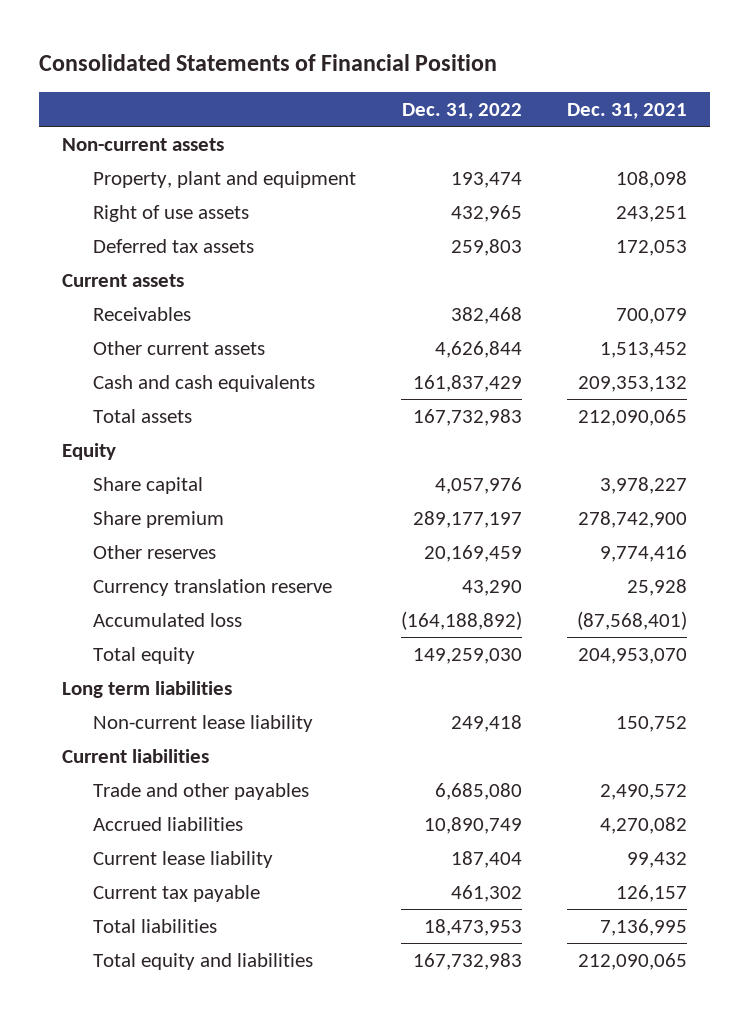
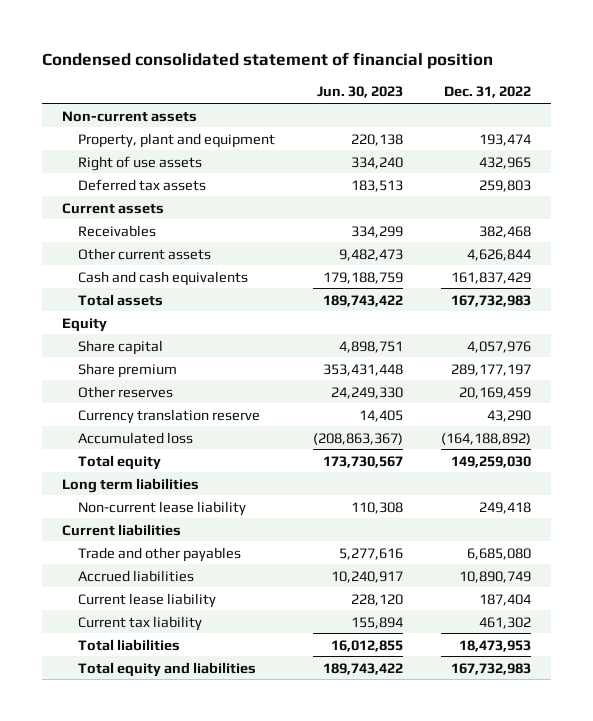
[38,54,497,72] Consolidated Statements of Financial Position -> [42,52,494,70] Condensed consolidated statement of financial position
[567,103,688,120] Dec. 31, 2021 -> none
none -> [316,86,403,99] Jun. 30, 2023
[92,884,260,902] Current tax payable -> [77,615,202,631] Current tax liability

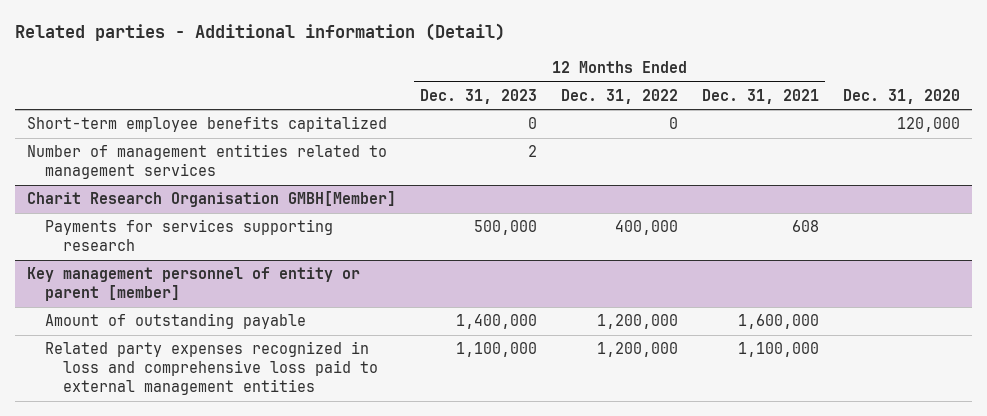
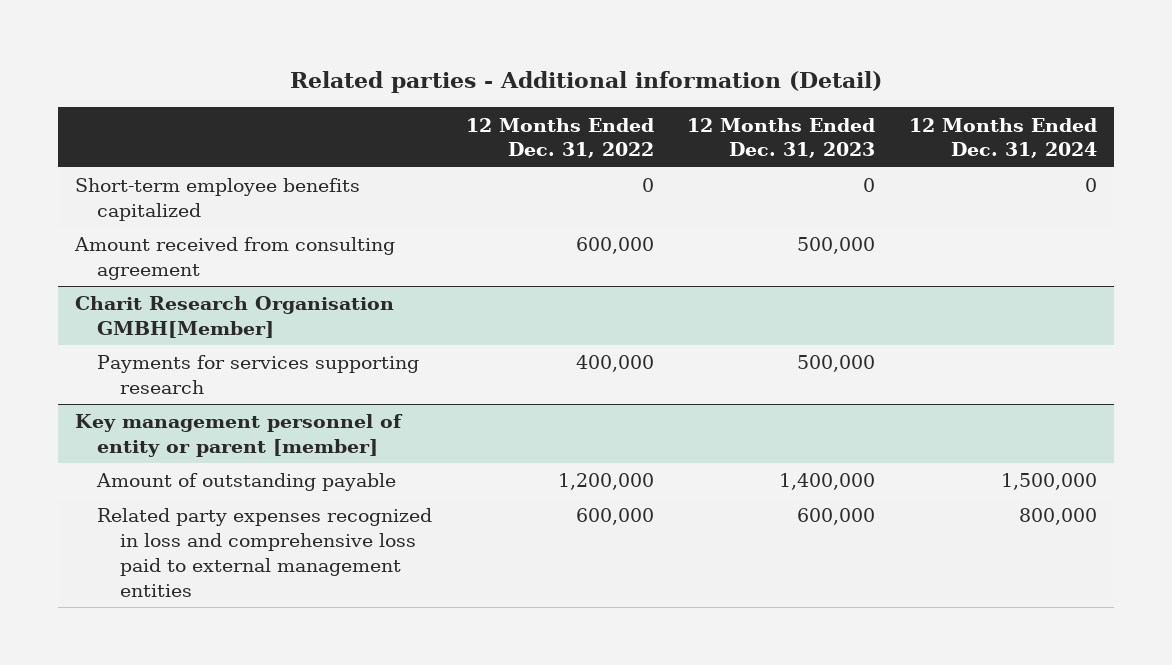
[702,88,820,104] Dec. 31, 2021 -> none
[842,88,960,104] Dec. 31, 2020 -> none
none -> [908,117,1097,159] 12 Months Ended Dec. 31, 2024
[27,144,388,180] Number of management entities related to management services -> none
none -> [74,237,396,281] Amount received from consulting agreement
[456,342,538,358] 1,100,000 -> [797,508,876,526] 600,000
[597,342,679,358] 1,200,000 -> [575,508,654,526] 600,000

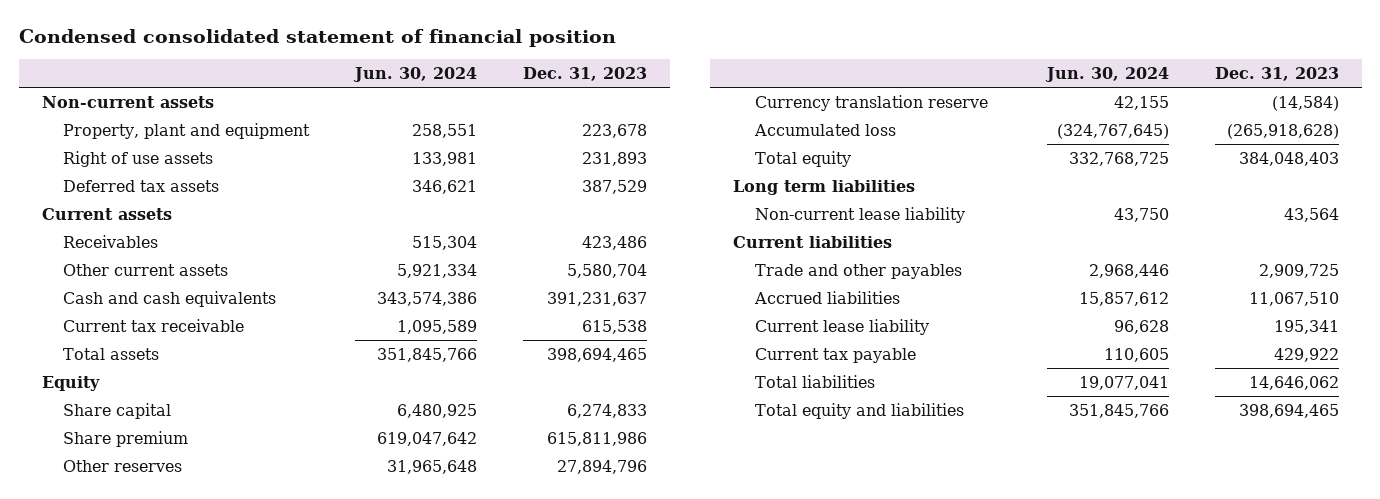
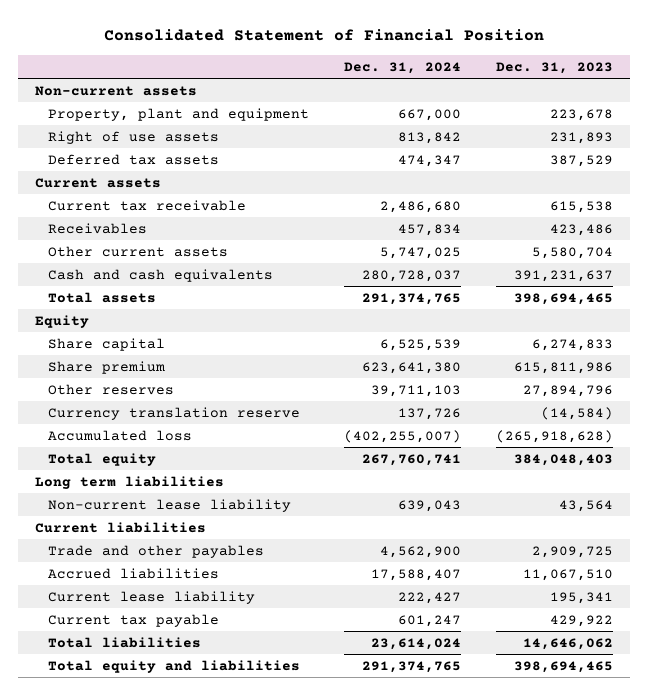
[18,29,616,48] Condensed consolidated statement of financial position -> [104,29,545,42] Consolidated Statement of Financial Position
[353,66,478,82] Jun. 30, 2024 -> none
none -> [344,61,462,74] Dec. 31, 2024
[63,318,245,332] Current tax receivable -> [48,199,247,211] Current tax receivable

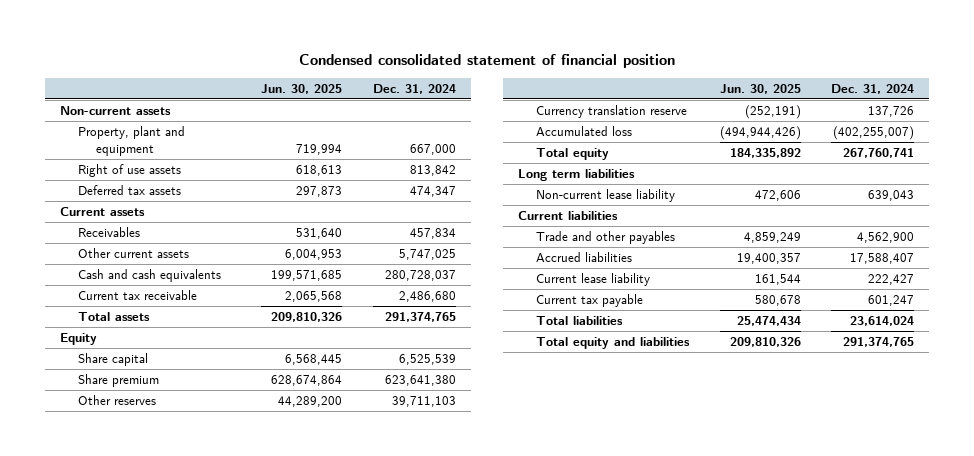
[104,29,545,42] Consolidated Statement of Financial Position -> [298,53,675,68] Condensed consolidated statement of financial position
[495,61,613,74] Dec. 31, 2023 -> none
none -> [261,83,343,94] Jun. 30, 2025
[48,199,247,211] Current tax receivable -> [77,290,197,301] Current tax receivable

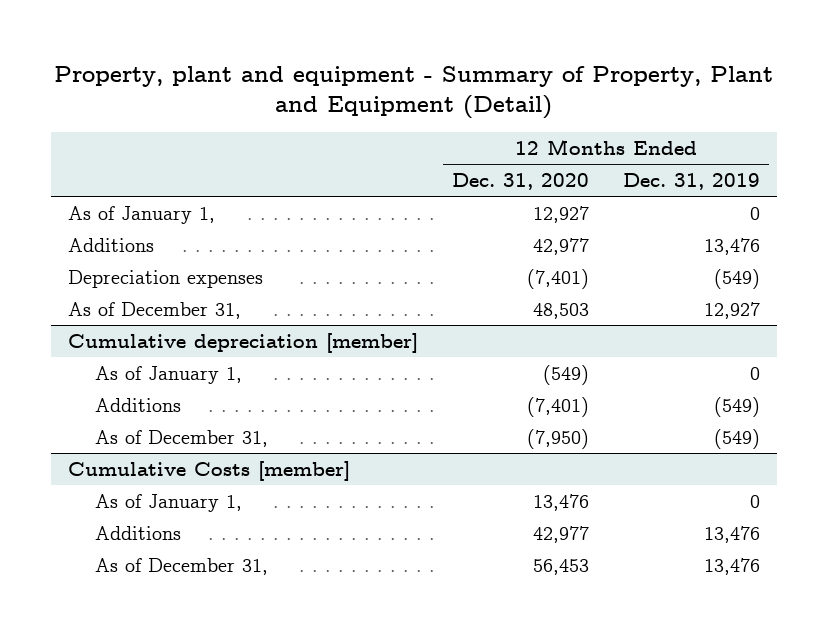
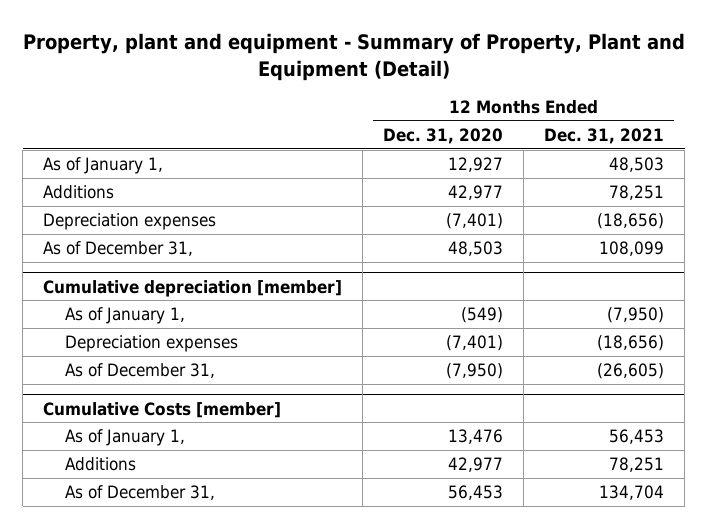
[623,173,761,191] Dec. 31, 2019 -> none
none -> [544,127,665,144] Dec. 31, 2021
[94,397,181,412] Additions -> [64,335,238,353] Depreciation expenses

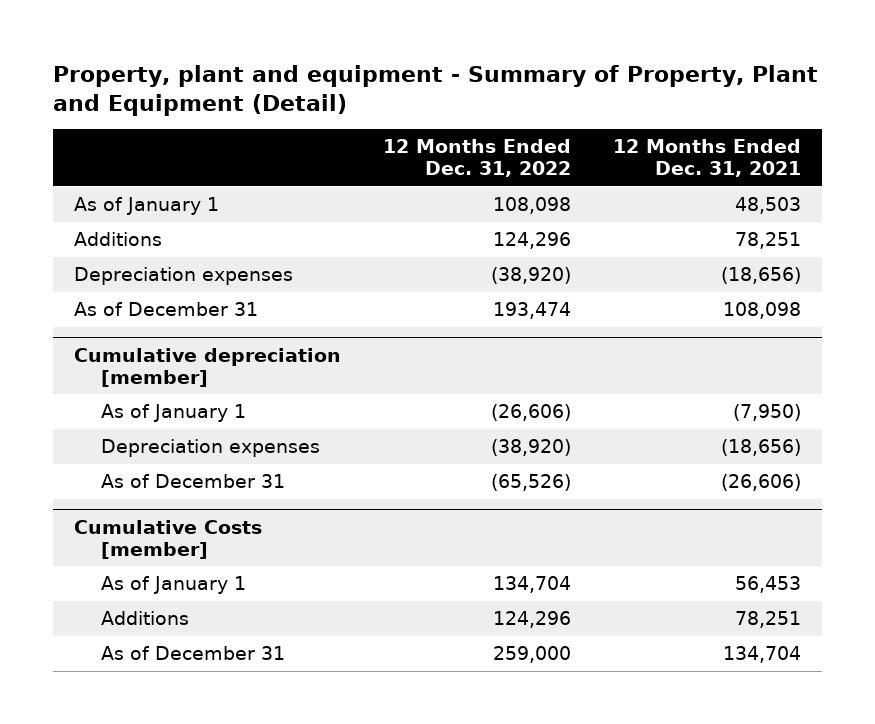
[383,127,504,144] Dec. 31, 2020 -> none
none -> [383,139,572,178] 12 Months Ended Dec. 31, 2022
[43,157,164,175] As of January 1, -> [73,197,219,216] As of January 1
[43,241,194,257] As of December 31, -> [73,302,258,317] As of December 31
[599,241,665,257] 108,099 -> [723,302,802,320] 108,098
[64,307,185,325] As of January 1, -> [101,404,247,423] As of January 1
[64,363,215,379] As of December 31, -> [101,474,286,489] As of December 31
[597,363,665,380] (26,605) -> [721,474,802,492] (26,606)
[64,429,185,447] As of January 1, -> [101,576,247,595] As of January 1
[64,485,215,501] As of December 31, -> [101,646,286,661] As of December 31

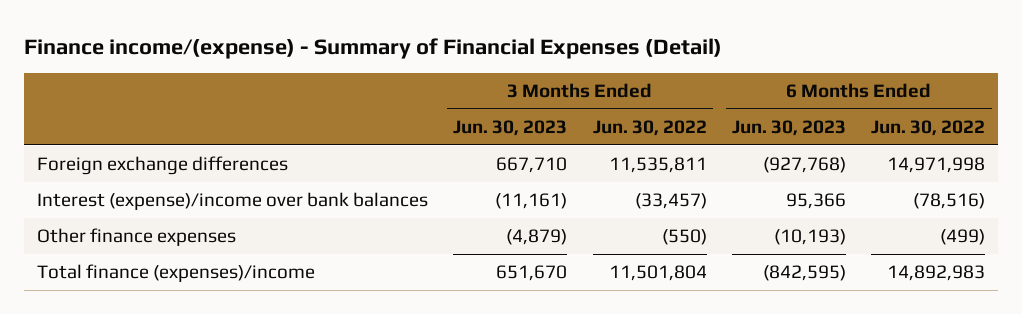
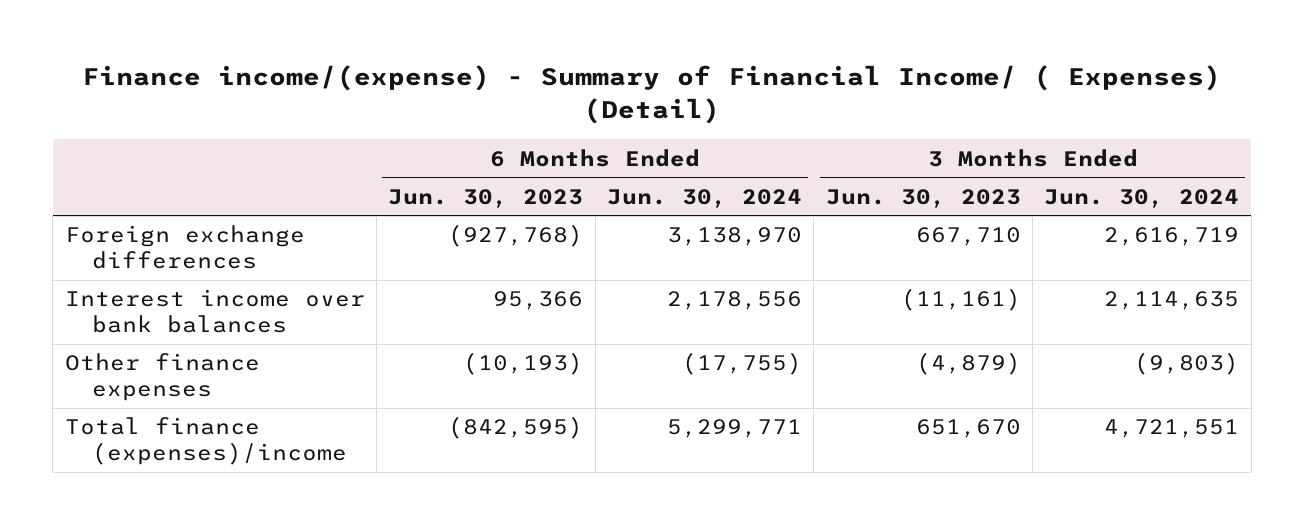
[24,37,723,59] Finance income/(expense) - Summary of Financial Expenses (Detail) -> [81,65,1221,125] Finance income/(expense) - Summary of Financial Income/ ( Expenses) (Detail)
[592,120,707,137] Jun. 30, 2022 -> none
[871,120,986,137] Jun. 30, 2022 -> none
none -> [606,188,802,208] Jun. 30, 2024
none -> [1044,188,1240,208] Jun. 30, 2024
[36,192,428,211] Interest (expense)/income over bank balances -> [64,289,365,334] Interest income over bank balances

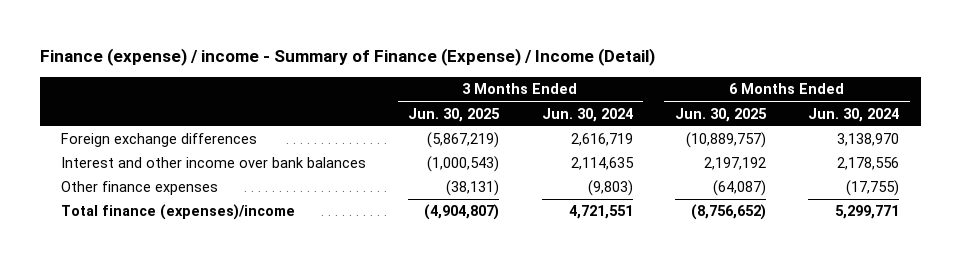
[81,65,1221,125] Finance income/(expense) - Summary of Financial Income/ ( Expenses) (Detail) -> [39,48,655,67] Finance (expense) / income - Summary of Finance (Expense) / Income (Detail)
[388,188,584,208] Jun. 30, 2023 -> none
[825,188,1021,208] Jun. 30, 2023 -> none
none -> [408,107,501,122] Jun. 30, 2025
none -> [674,107,767,122] Jun. 30, 2025
[64,289,365,334] Interest income over bank balances -> [60,157,366,169] Interest and other income over bank balances

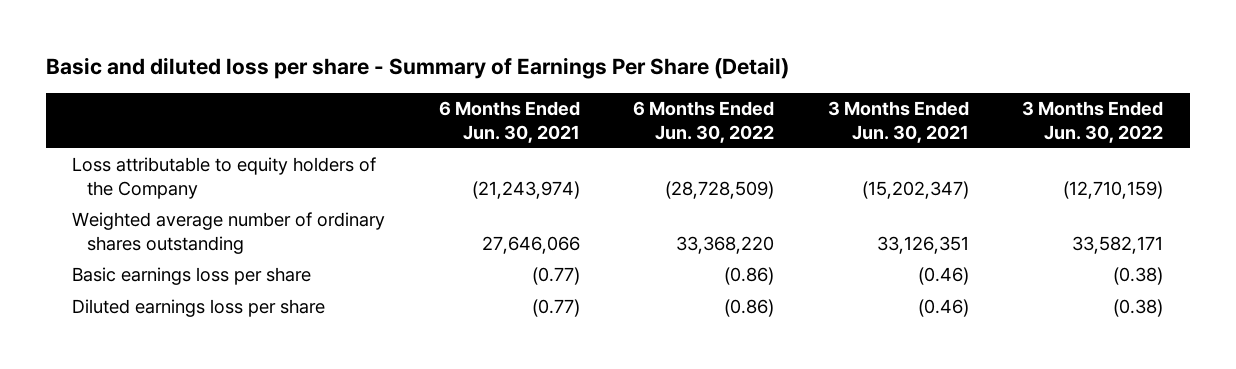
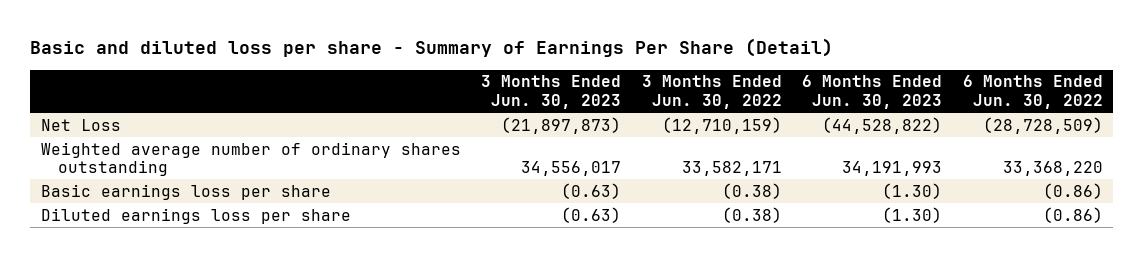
[438,101,580,143] 6 Months Ended Jun. 30, 2021 -> none
[827,101,969,143] 3 Months Ended Jun. 30, 2021 -> none
none -> [481,75,622,109] 3 Months Ended Jun. 30, 2023
none -> [802,75,943,109] 6 Months Ended Jun. 30, 2023
[72,157,377,199] Loss attributable to equity holders of the Company -> [40,118,121,131] Net Loss

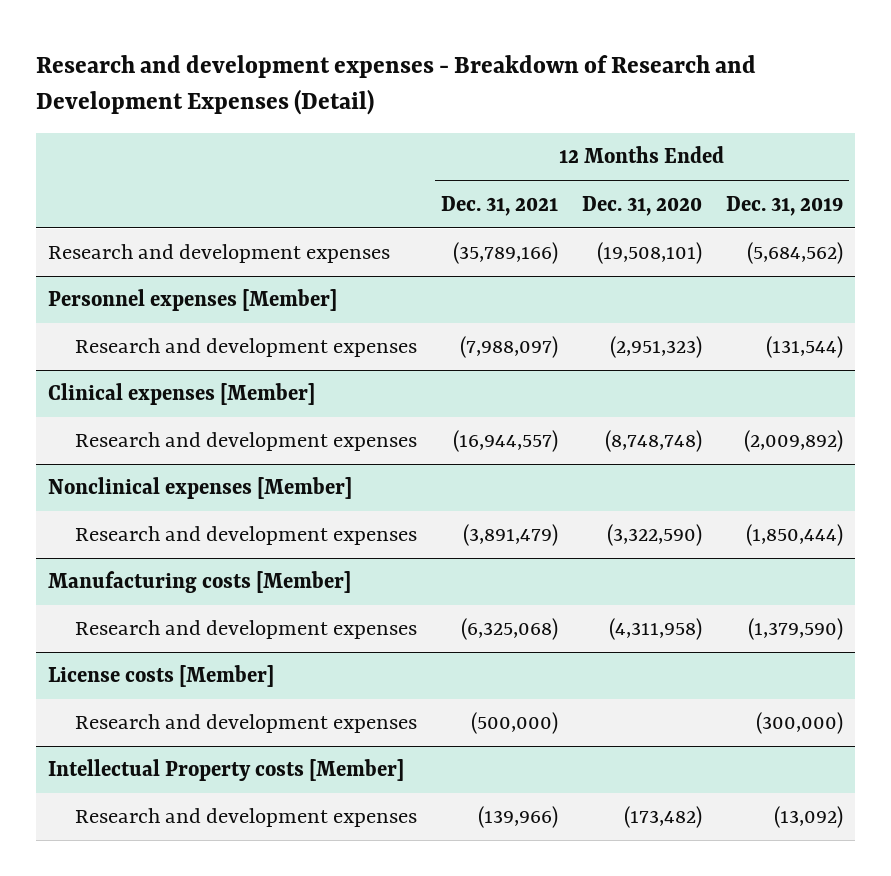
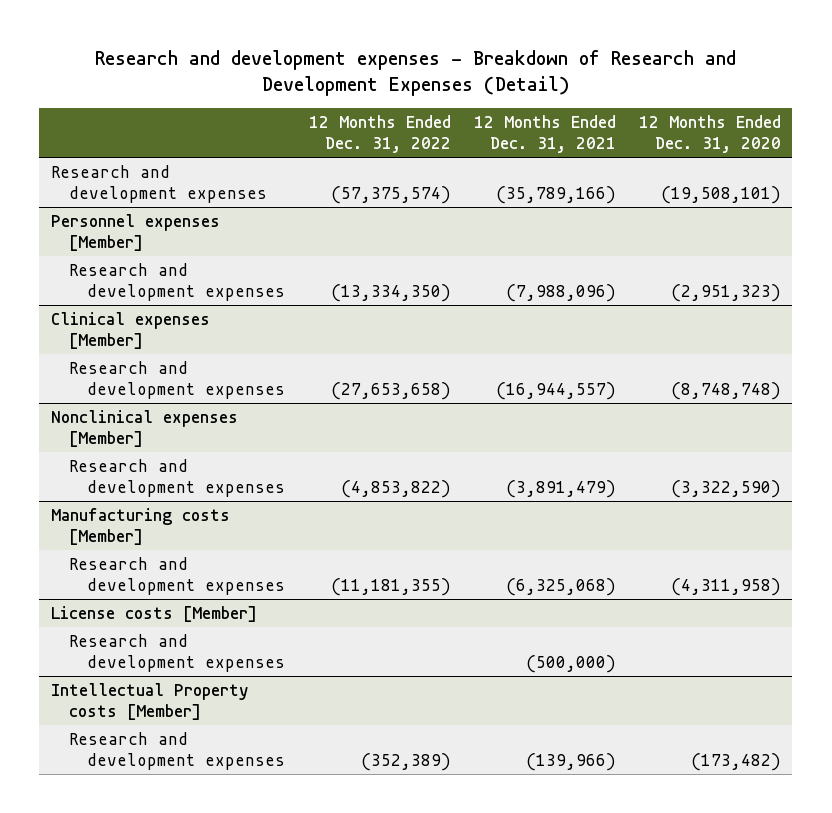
[725,195,843,216] Dec. 31, 2019 -> none
none -> [308,114,451,154] 12 Months Ended Dec. 31, 2022
[459,336,558,359] (7,988,097) -> [505,284,616,303] (7,988,096)

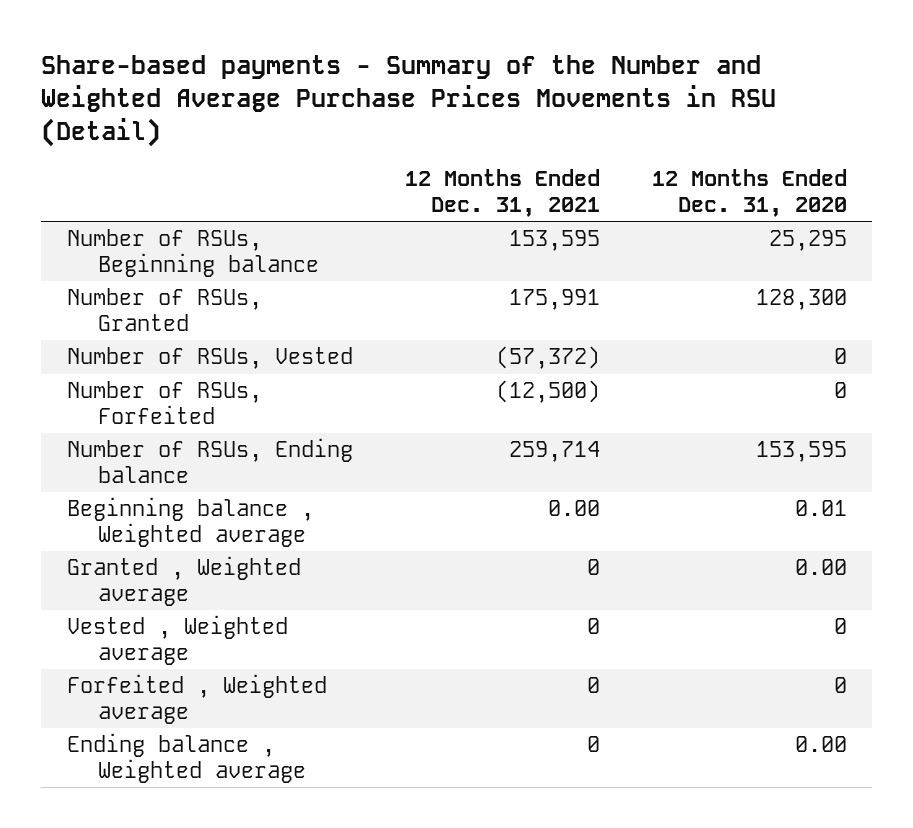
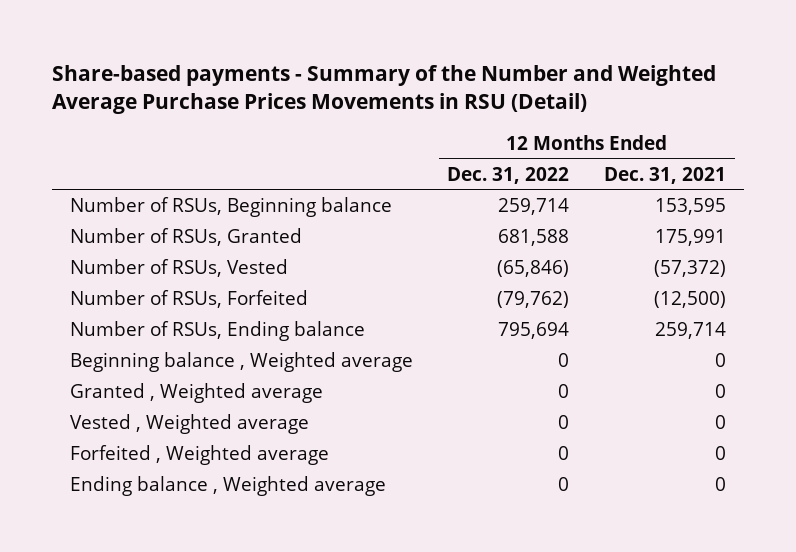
[651,169,847,217] 12 Months Ended Dec. 31, 2020 -> none
none -> [447,166,570,184] Dec. 31, 2022
[547,500,600,517] 0.00 -> [715,352,727,367] 0

